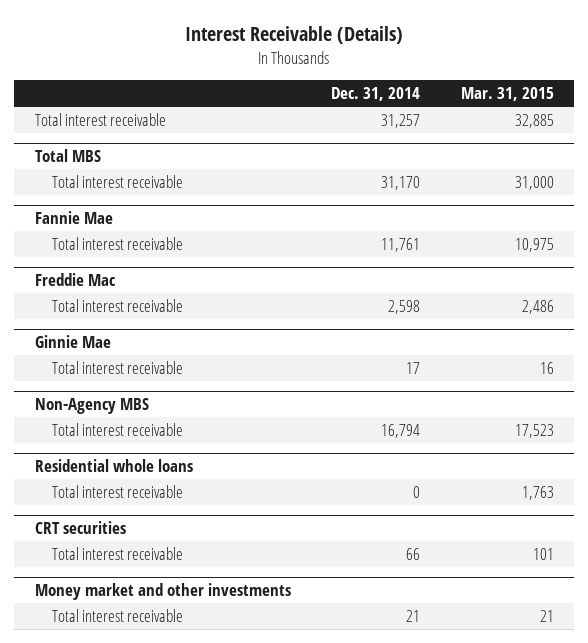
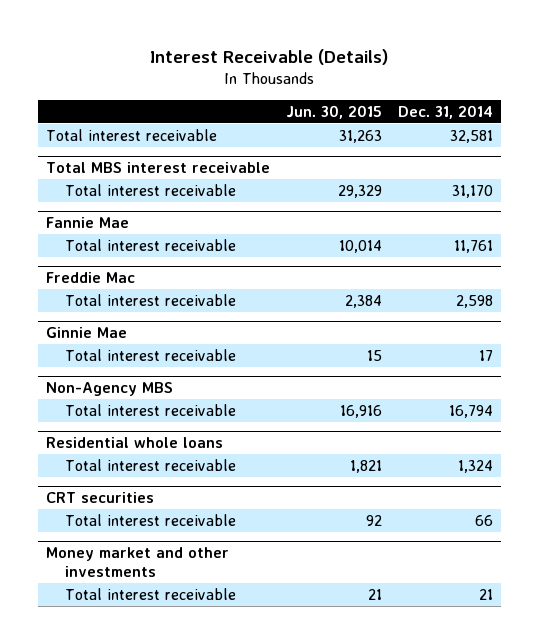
[460,87,554,102] Mar. 31, 2015 -> none
none -> [285,104,382,119] Jun. 30, 2015
[381,113,421,128] 31,257 -> [449,129,493,143] 32,581
[34,148,101,162] Total MBS -> [45,162,270,174] Total MBS interest receivable
[413,485,421,498] 0 -> [457,459,493,473] 1,324

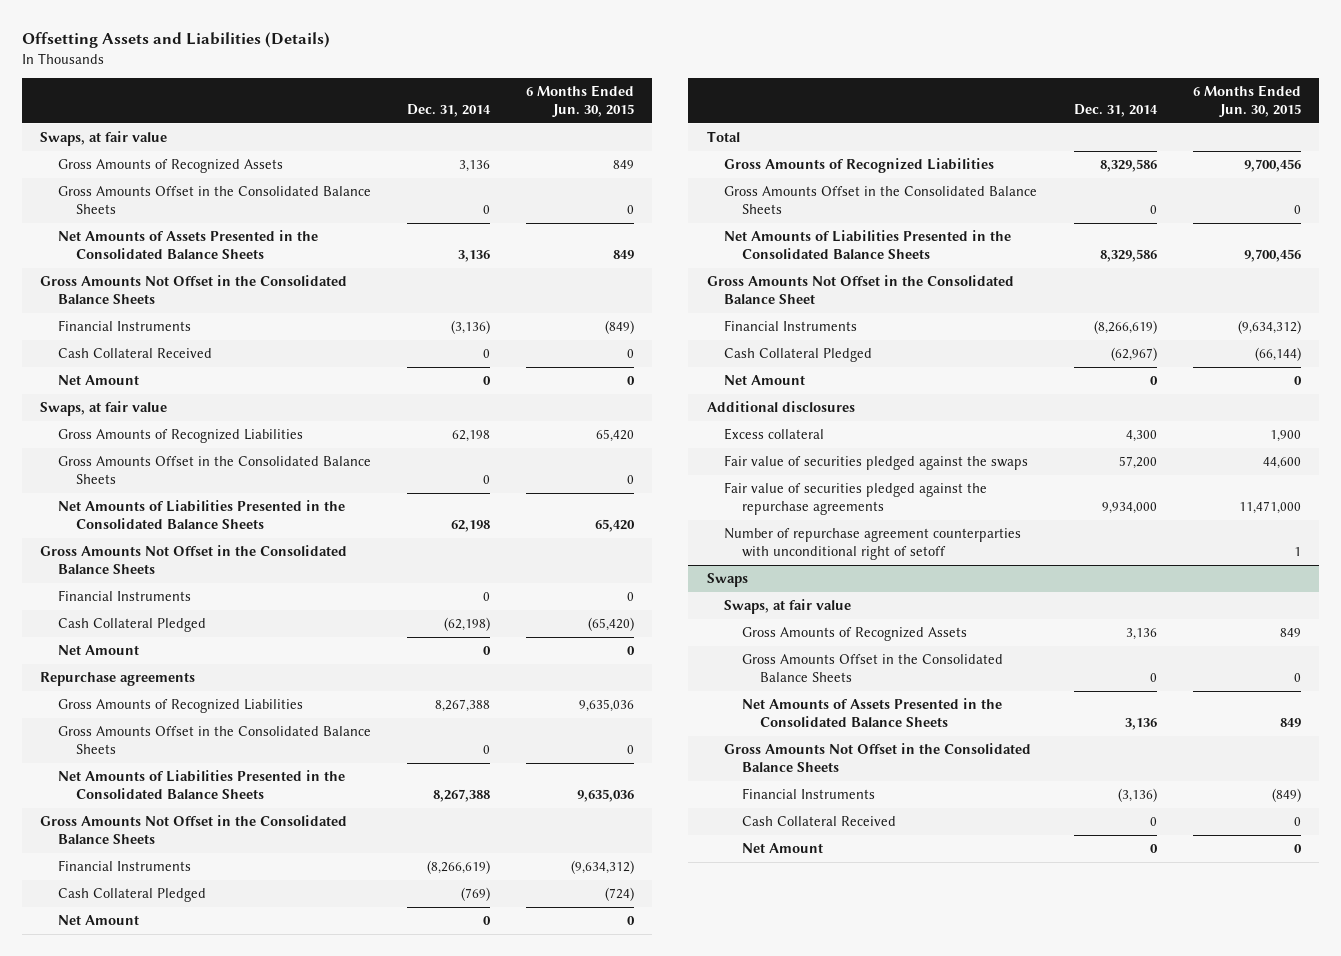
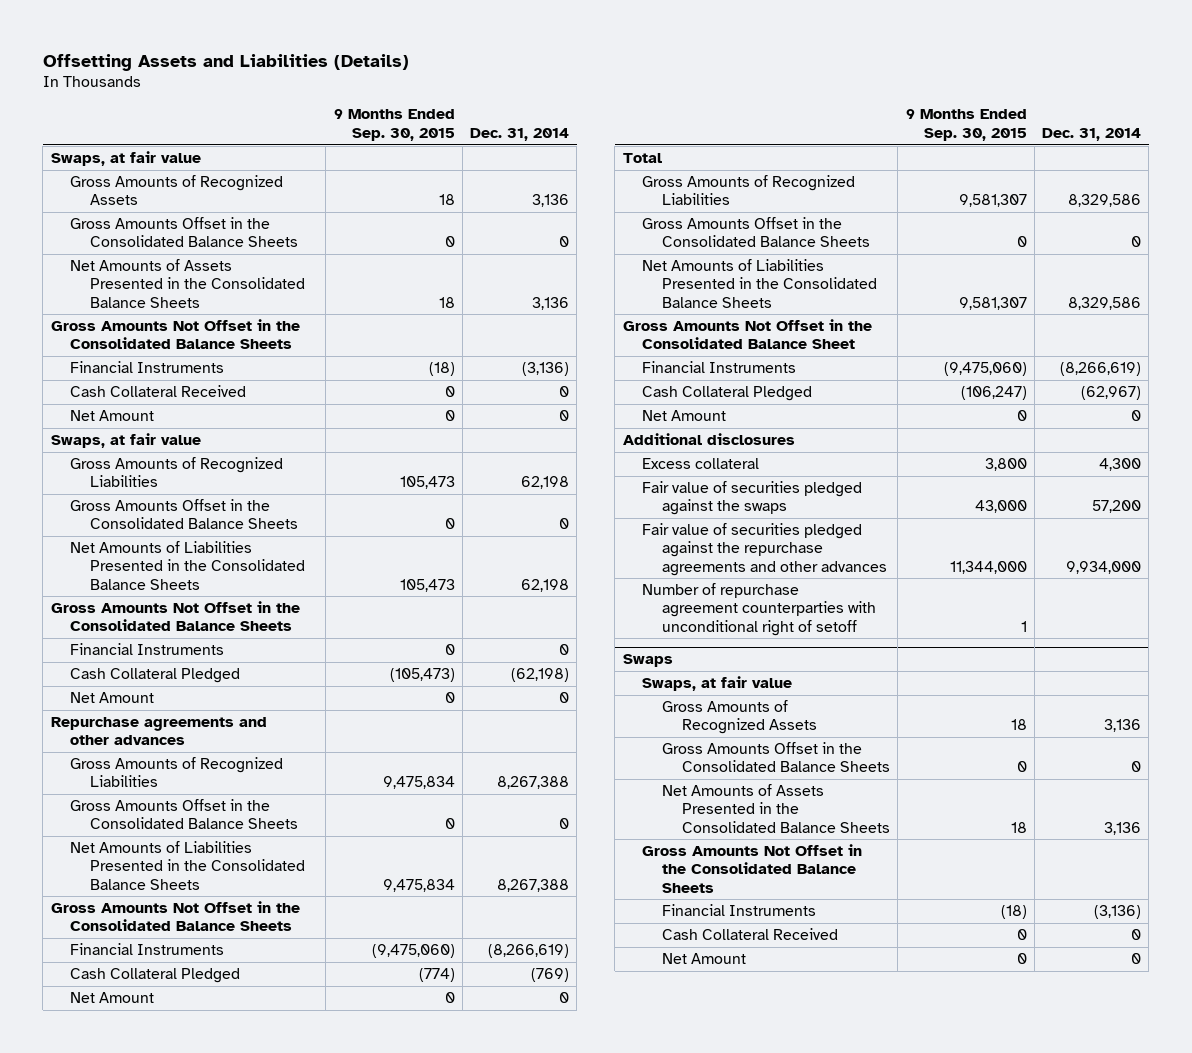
[526,85,635,117] 6 Months Ended Jun. 30, 2015 -> none
none -> [333,109,455,141] 9 Months Ended Sep. 30, 2015
[39,672,195,687] Repurchase agreements -> [50,717,267,746] Repurchase agreements and other advances
[724,482,988,515] Fair value of securities pledged against the repurchase agreements -> [642,523,888,576] Fair value of securities pledged against the repurchase agreements and other advances

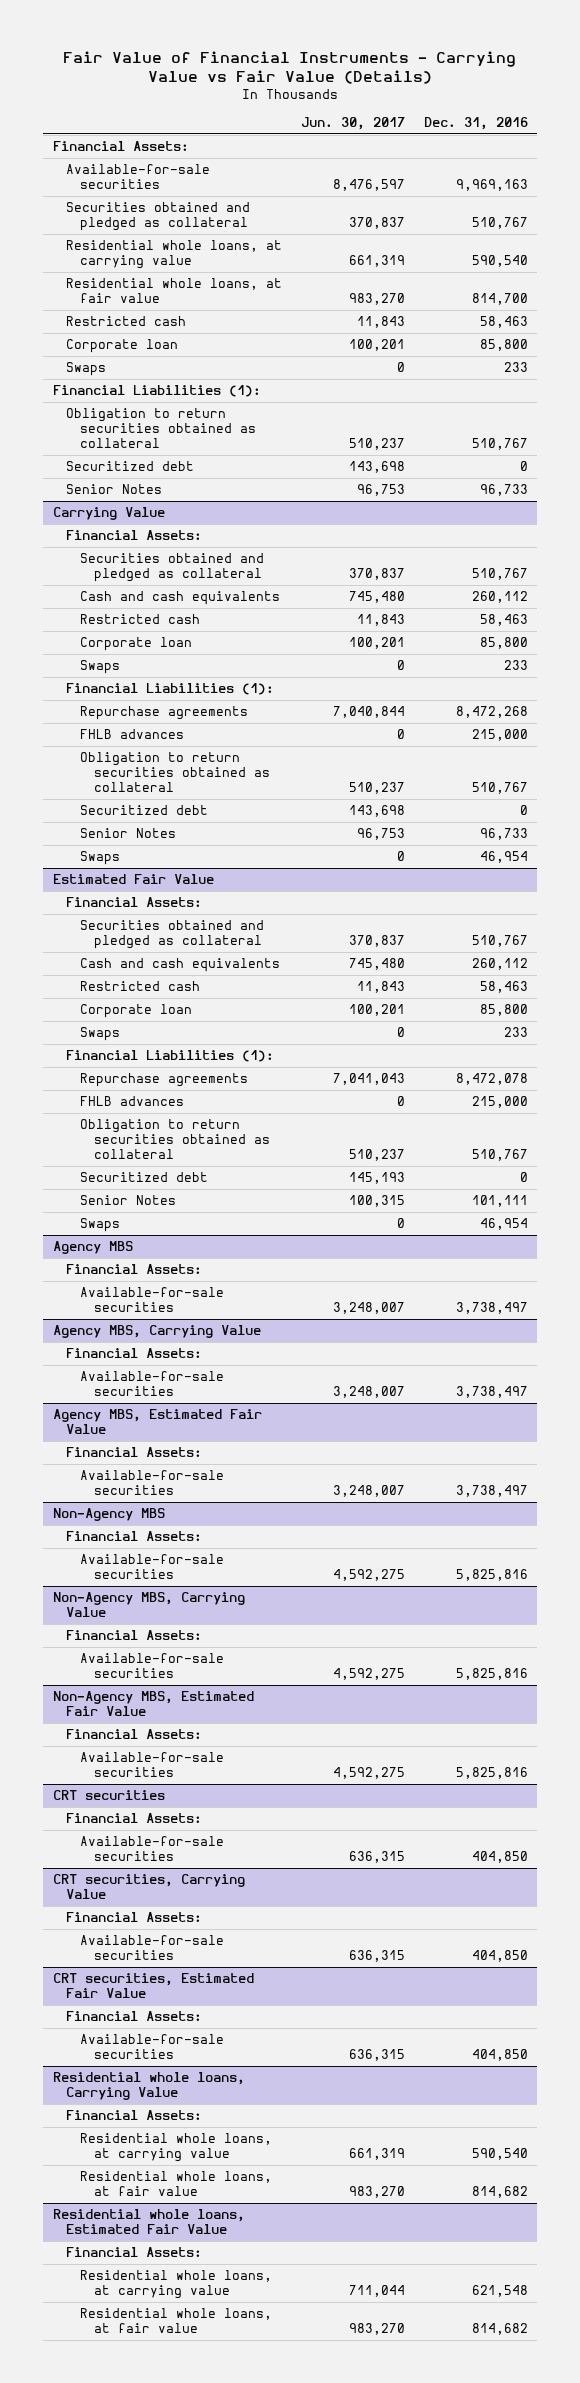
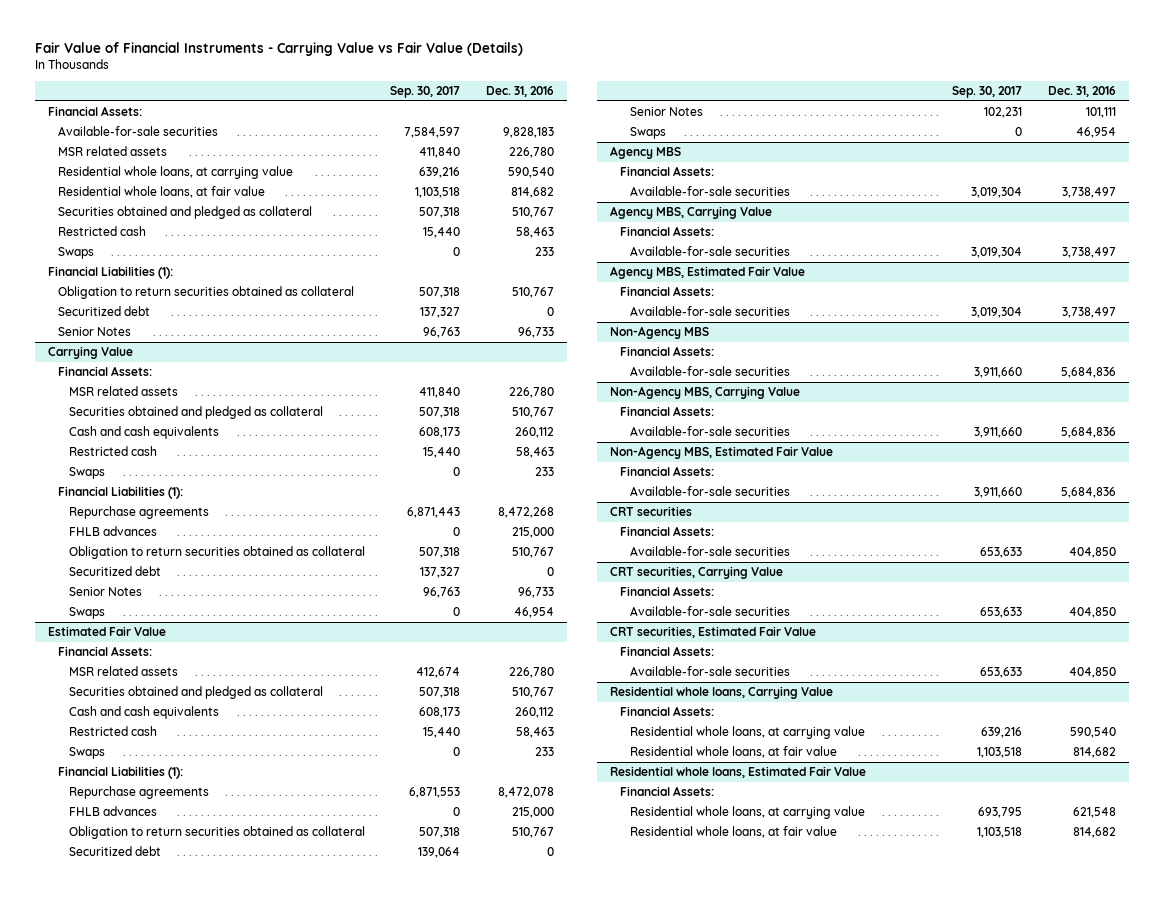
[301,117,406,131] Jun. 30, 2017 -> none
none -> [390,86,461,99] Sep. 30, 2017
[455,179,528,192] 9,969,163 -> [503,126,555,138] 9,828,183
none -> [58,145,168,156] MSR related assets
[471,293,528,306] 814,700 -> [511,186,555,198] 814,682
[66,202,251,232] Securities obtained and pledged as collateral -> [58,205,313,219] Securities obtained and pledged as collateral
[66,339,179,354] Corporate loan -> none
none -> [68,385,178,396] MSR related assets
[79,637,192,652] Corporate loan -> none
none -> [68,665,178,676] MSR related assets
[79,1004,192,1019] Corporate loan -> none
[455,1569,528,1582] 5,825,816 -> [1061,366,1117,378] 5,684,836
[455,1668,528,1681] 5,825,816 -> [1061,426,1117,438] 5,684,836
[455,1767,528,1780] 5,825,816 -> [1061,486,1117,498] 5,684,836

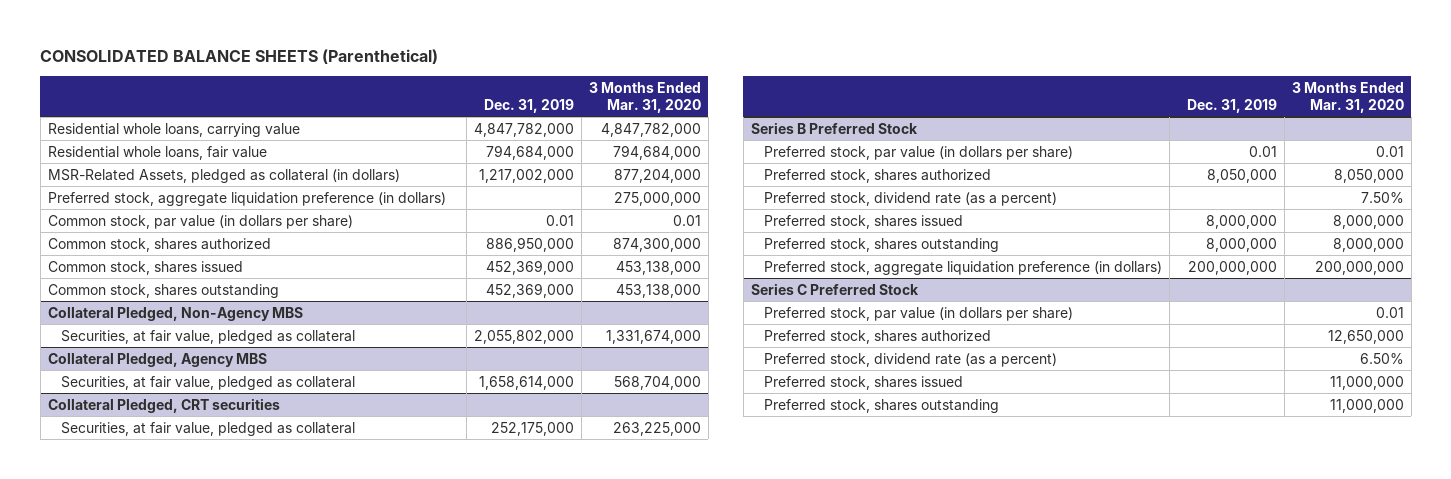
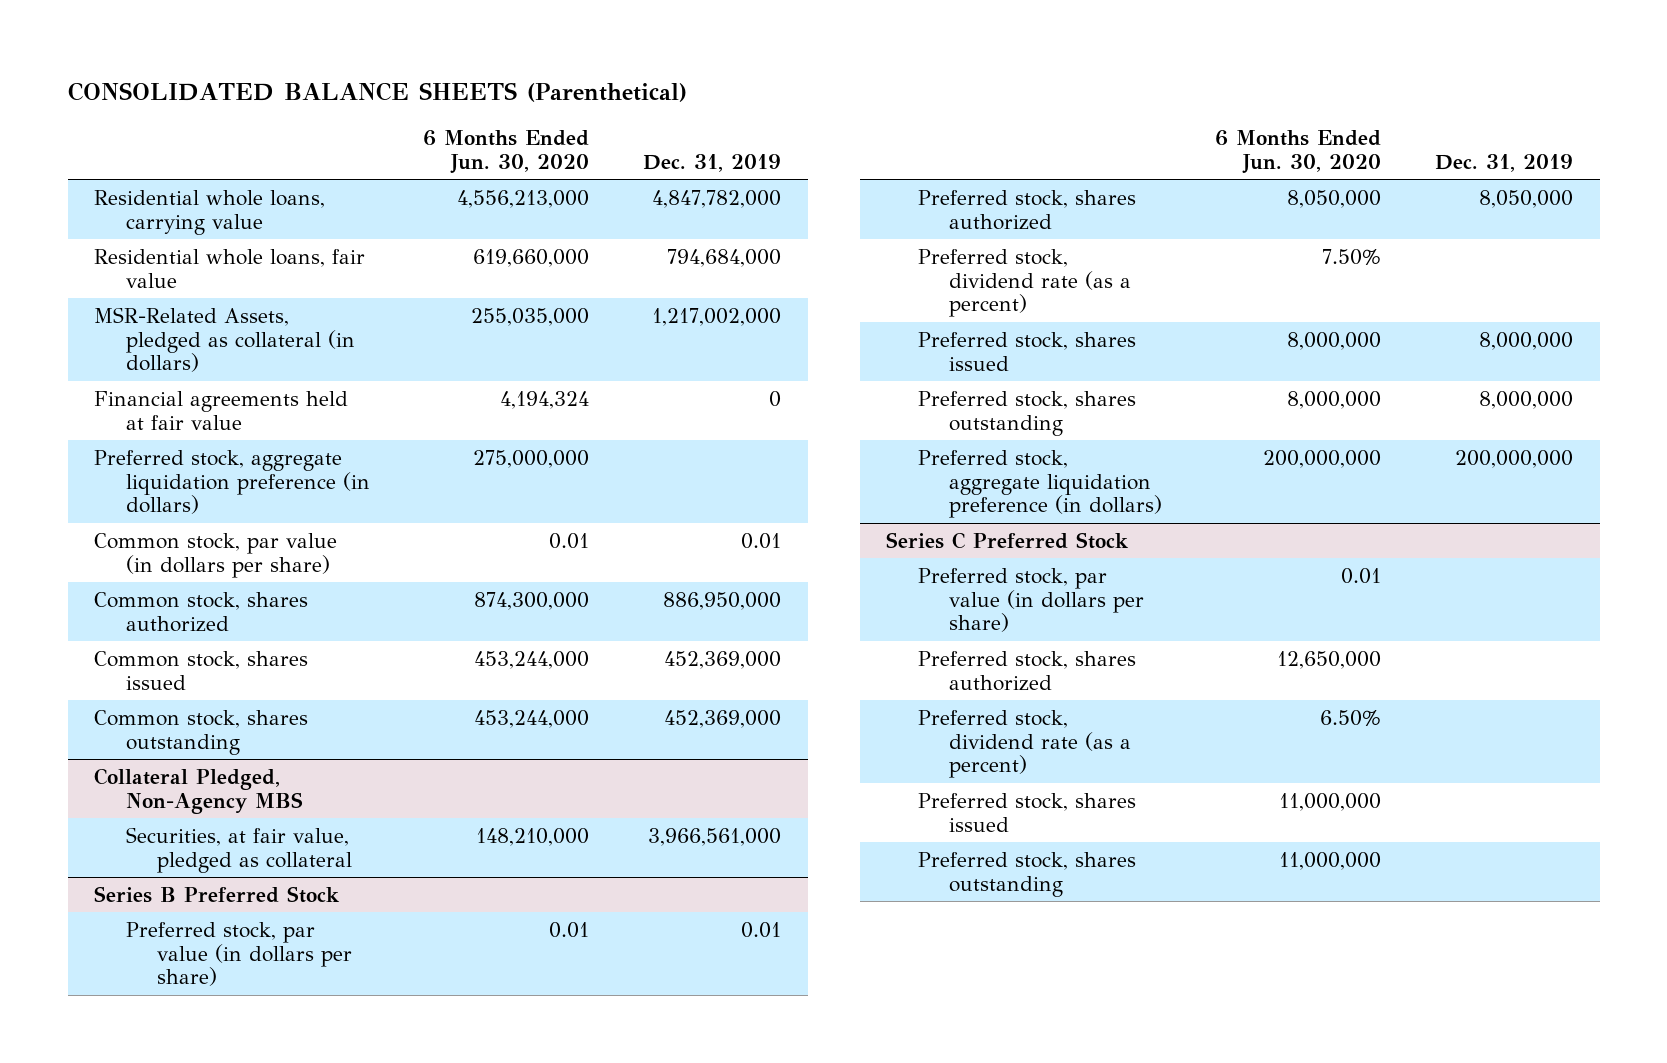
[588,81,701,113] 3 Months Ended Mar. 31, 2020 -> none
none -> [423,130,590,175] 6 Months Ended Jun. 30, 2020
none -> [94,390,349,430] Financial agreements held at fair value
[47,352,267,367] Collateral Pledged, Agency MBS -> none
[61,375,356,390] Securities, at fair value, pledged as collateral -> none
[47,397,280,413] Collateral Pledged, CRT securities -> none
[61,421,356,436] Securities, at fair value, pledged as collateral -> none
[474,329,575,344] 2,055,802,000 -> [647,827,781,846] 3,966,561,000

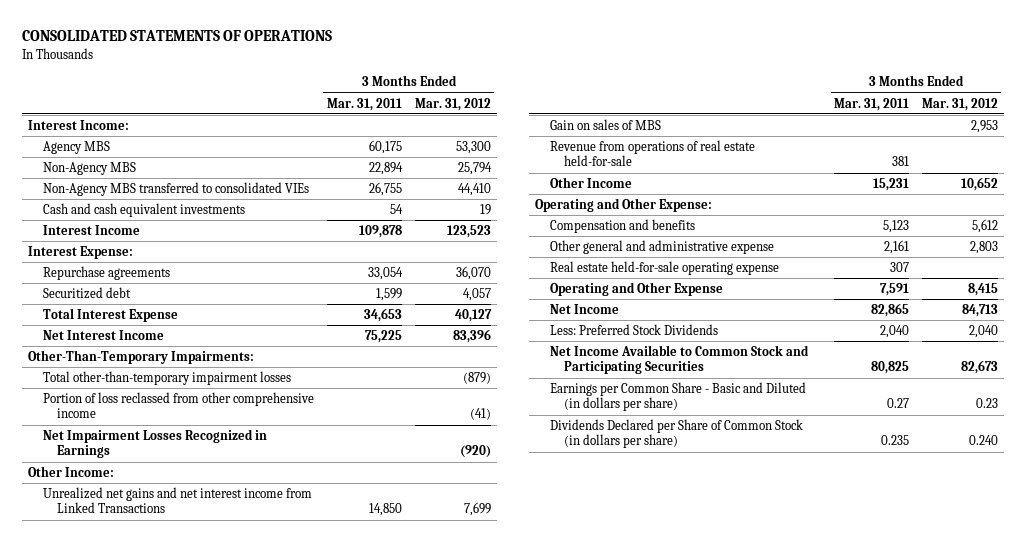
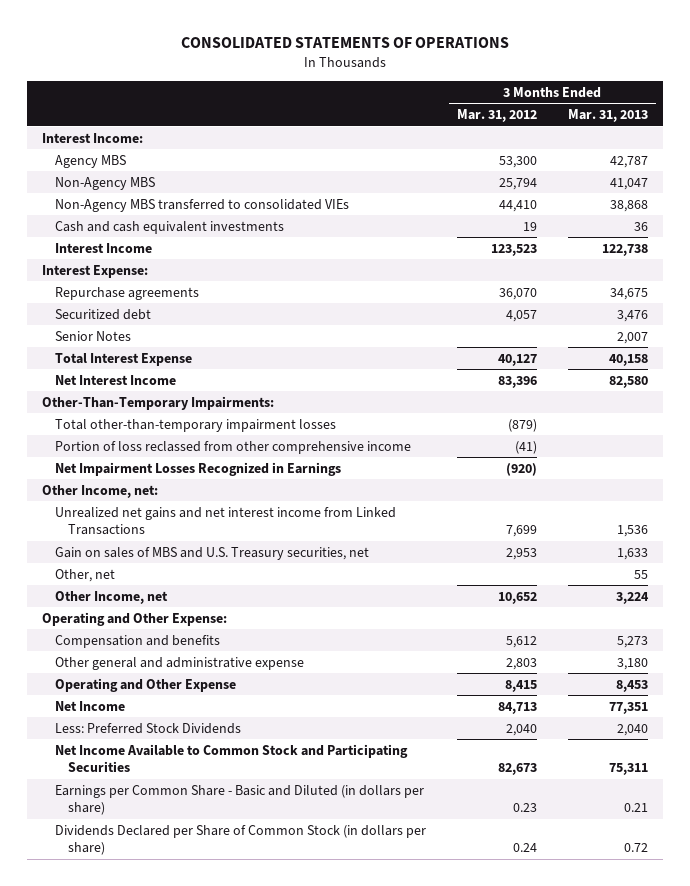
[326,97,402,111] Mar. 31, 2011 -> none
none -> [567,109,648,123] Mar. 31, 2013
none -> [55,330,132,341] Senior Notes
[28,466,115,478] Other Income: -> [42,484,159,498] Other Income, net:
[549,140,755,167] Revenue from operations of real estate held-for-sale -> none
[549,119,661,131] Gain on sales of MBS -> [55,546,370,560] Gain on sales of MBS and U.S. Treasury securities, net
none -> [55,568,116,582] Other, net
[549,177,632,189] Other Income -> [55,590,169,604] Other Income, net
[549,261,779,276] Real estate held-for-sale operating expense -> none
[968,435,998,446] 0.240 -> [512,843,537,853] 0.24

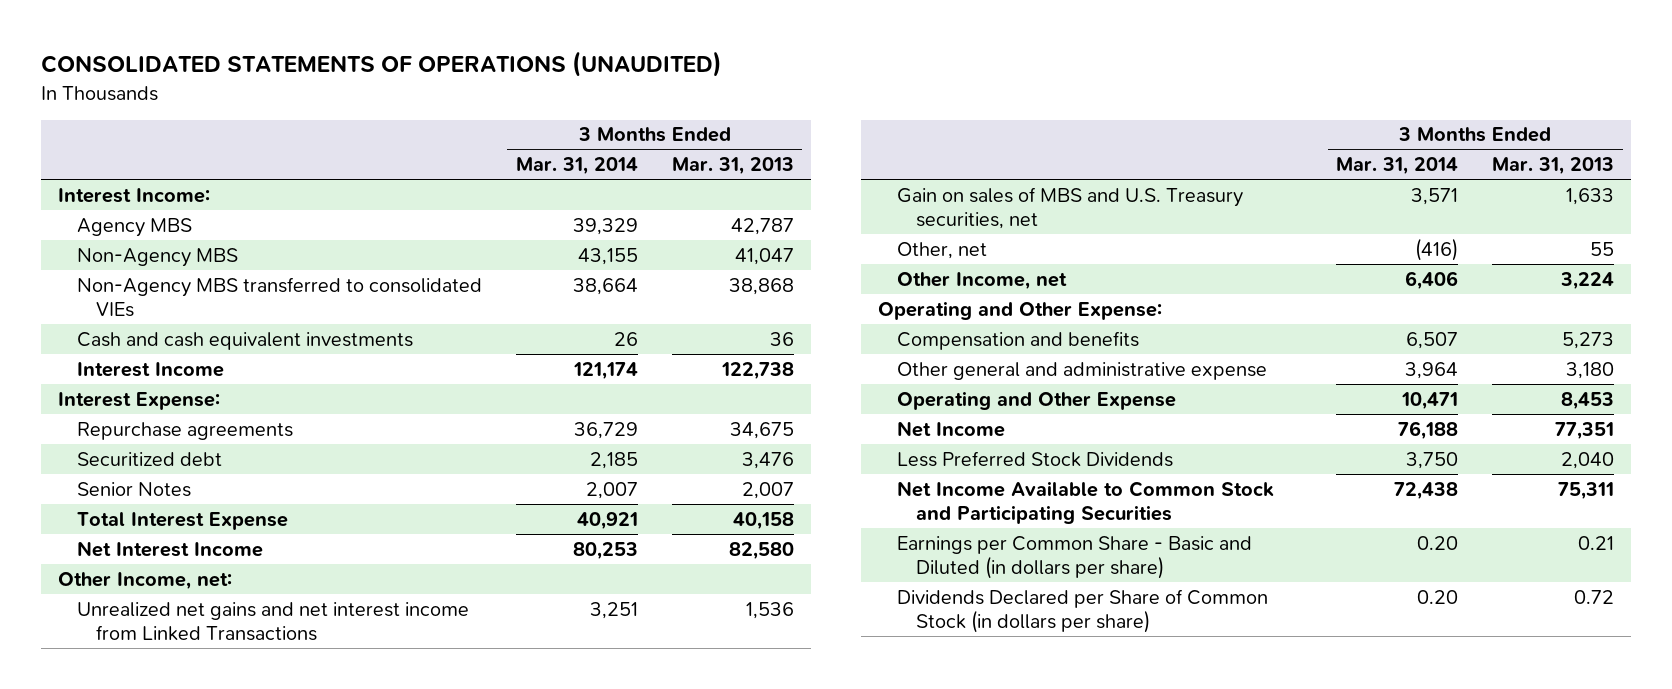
[181,37,510,49] CONSOLIDATED STATEMENTS OF OPERATIONS -> [41,51,723,78] CONSOLIDATED STATEMENTS OF OPERATIONS (UNAUDITED)
[456,109,537,123] Mar. 31, 2012 -> none
none -> [515,157,638,176] Mar. 31, 2014
[42,395,275,410] Other-Than-Temporary Impairments: -> none
[55,418,337,432] Total other-than-temporary impairment losses -> none
[55,440,412,454] Portion of loss reclassed from other comprehensive income -> none
[55,461,342,476] Net Impairment Losses Recognized in Earnings -> none
[55,722,242,734] Less: Preferred Stock Dividends -> [897,450,1174,467] Less Preferred Stock Dividends

